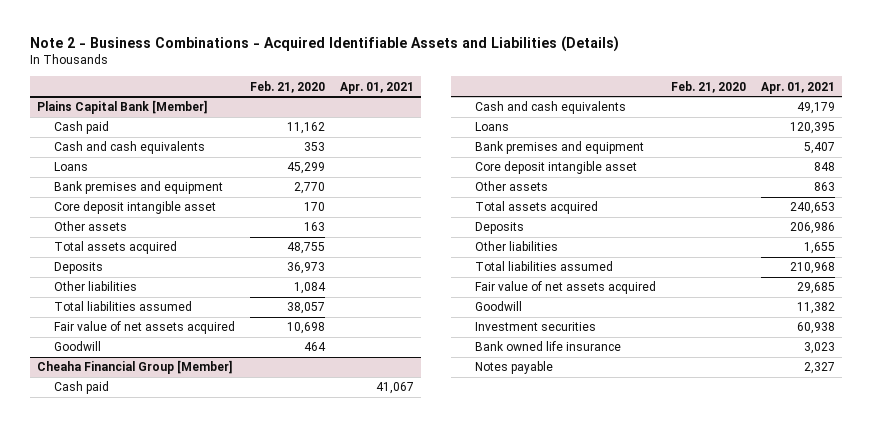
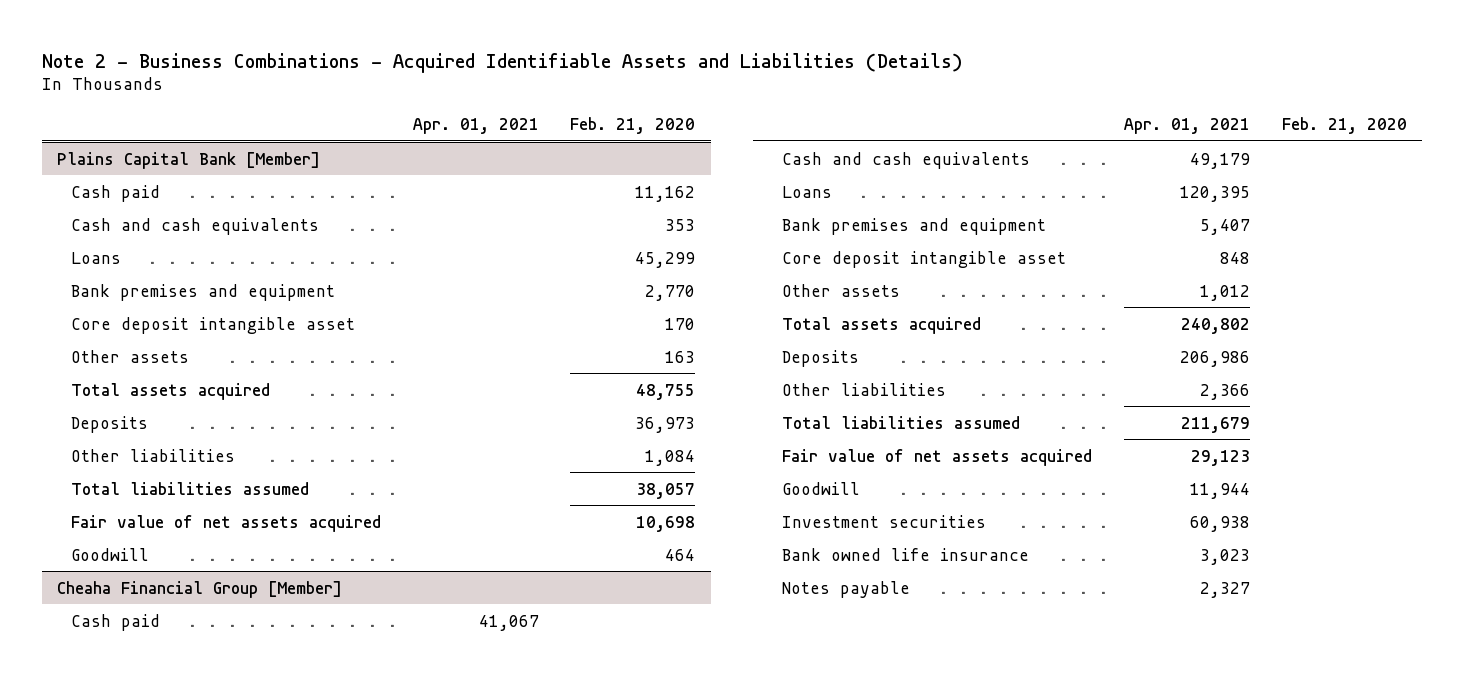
[814,182,836,192] 863 -> [1199,284,1250,301] 1,012
[790,202,836,215] 240,653 -> [1180,317,1250,334] 240,802
[804,242,836,255] 1,655 -> [1199,383,1250,400] 2,366
[790,262,836,275] 210,968 -> [1180,416,1250,433] 211,679
[797,282,836,295] 29,685 -> [1190,449,1250,466] 29,123
[797,302,836,315] 11,382 -> [1189,482,1250,499] 11,944

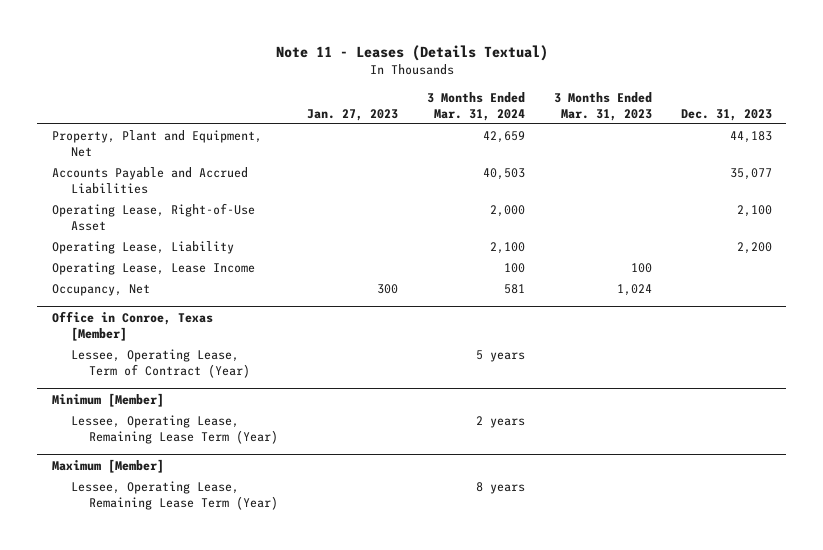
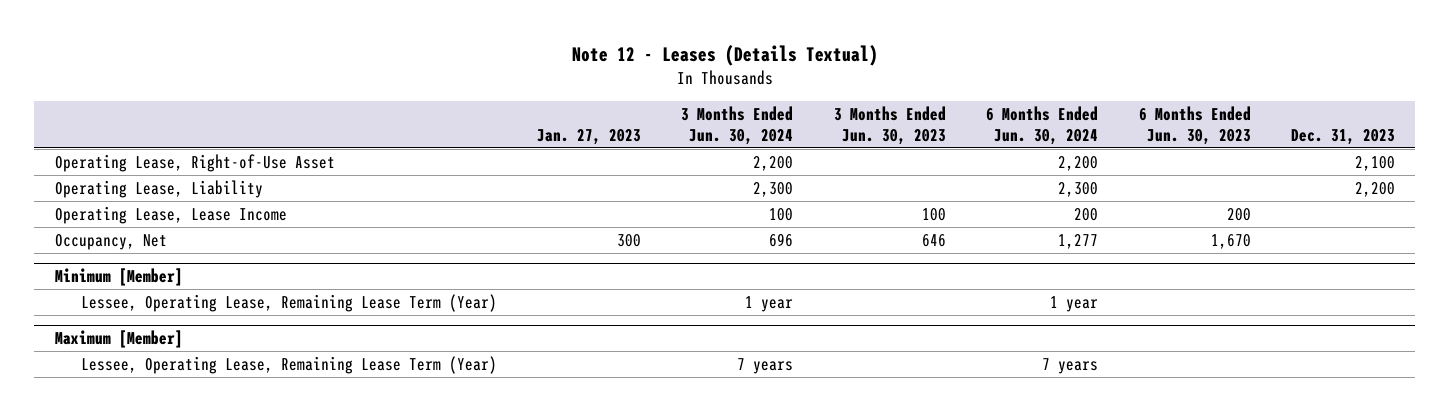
[275,44,548,61] Note 11 - Leases (Details Textual) -> [571,44,878,66] Note 12 - Leases (Details Textual)
[427,91,526,121] 3 Months Ended Mar. 31, 2024 -> none
[553,91,652,121] 3 Months Ended Mar. 31, 2023 -> none
none -> [681,105,794,145] 3 Months Ended Jun. 30, 2024
none -> [833,105,946,145] 3 Months Ended Jun. 30, 2023
none -> [986,105,1099,145] 6 Months Ended Jun. 30, 2024
none -> [1138,105,1251,145] 6 Months Ended Jun. 30, 2023
[51,130,262,157] Property, Plant and Equipment, Net -> none
[51,167,248,194] Accounts Payable and Accrued Liabilities -> none
[51,311,213,341] Office in Conroe, Texas [Member] -> none
[70,349,251,378] Lessee, Operating Lease, Term of Contract (Year) -> none

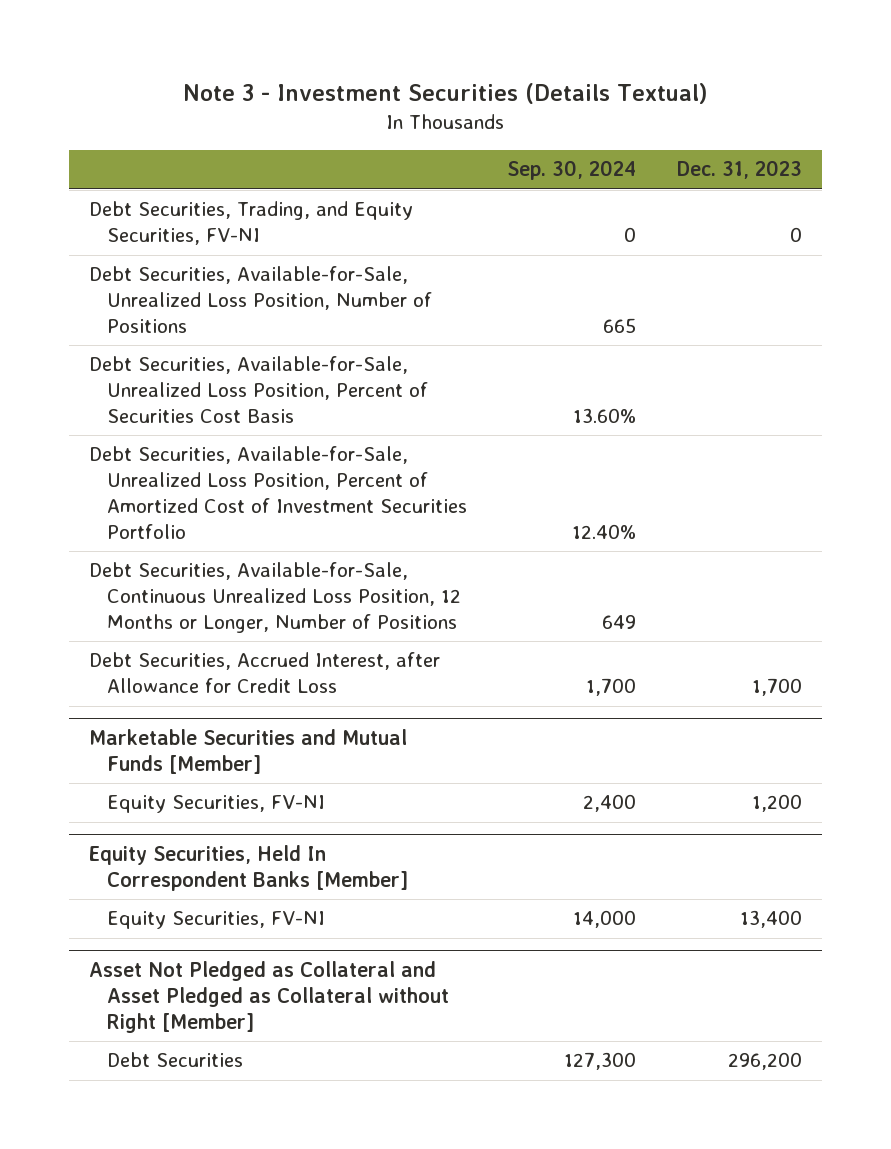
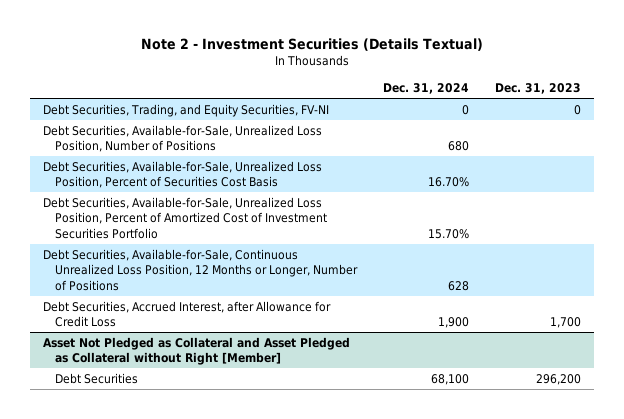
[183,83,709,105] Note 3 - Investment Securities (Details Textual) -> [141,38,484,52] Note 2 - Investment Securities (Details Textual)
[507,160,637,181] Sep. 30, 2024 -> none
none -> [383,83,470,95] Dec. 31, 2024
[89,729,408,775] Marketable Securities and Mutual Funds [Member] -> none
[106,795,325,814] Equity Securities, FV-NI -> none
[89,845,408,892] Equity Securities, Held In Correspondent Banks [Member] -> none
[106,911,325,930] Equity Securities, FV-NI -> none

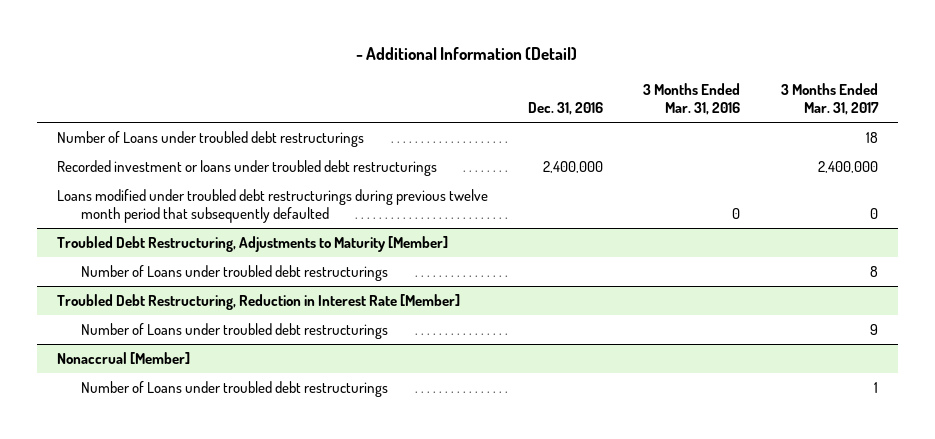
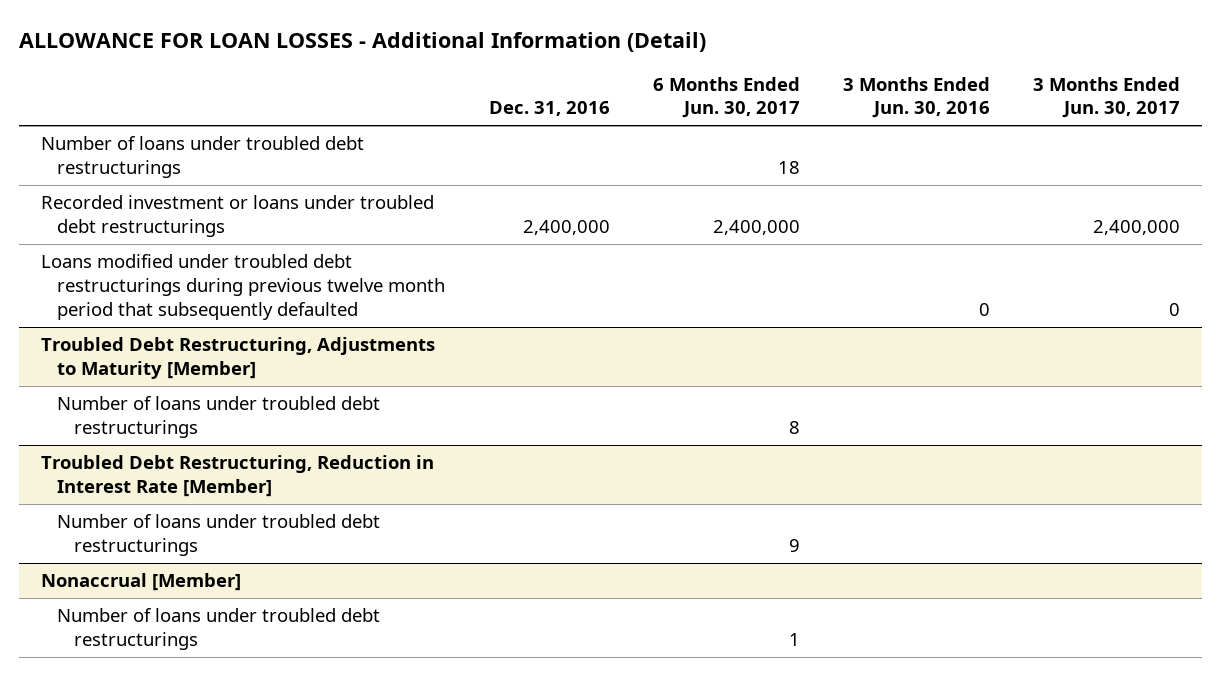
[356,47,578,61] - Additional Information (Detail) -> [18,31,706,52] ALLOWANCE FOR LOAN LOSSES - Additional Information (Detail)
[643,83,741,116] 3 Months Ended Mar. 31, 2016 -> none
[780,83,879,116] 3 Months Ended Mar. 31, 2017 -> none
none -> [652,76,800,119] 6 Months Ended Jun. 30, 2017
none -> [843,76,991,119] 3 Months Ended Jun. 30, 2016
none -> [1033,76,1181,119] 3 Months Ended Jun. 30, 2017
[57,130,365,147] Number of Loans under troubled debt restructurings -> [40,136,364,179] Number of loans under troubled debt restructurings
[80,264,388,281] Number of Loans under troubled debt restructurings -> [57,396,381,439] Number of loans under troubled debt restructurings
[80,322,388,339] Number of Loans under troubled debt restructurings -> [57,514,381,557] Number of loans under troubled debt restructurings
[80,380,388,397] Number of Loans under troubled debt restructurings -> [57,608,381,651] Number of loans under troubled debt restructurings

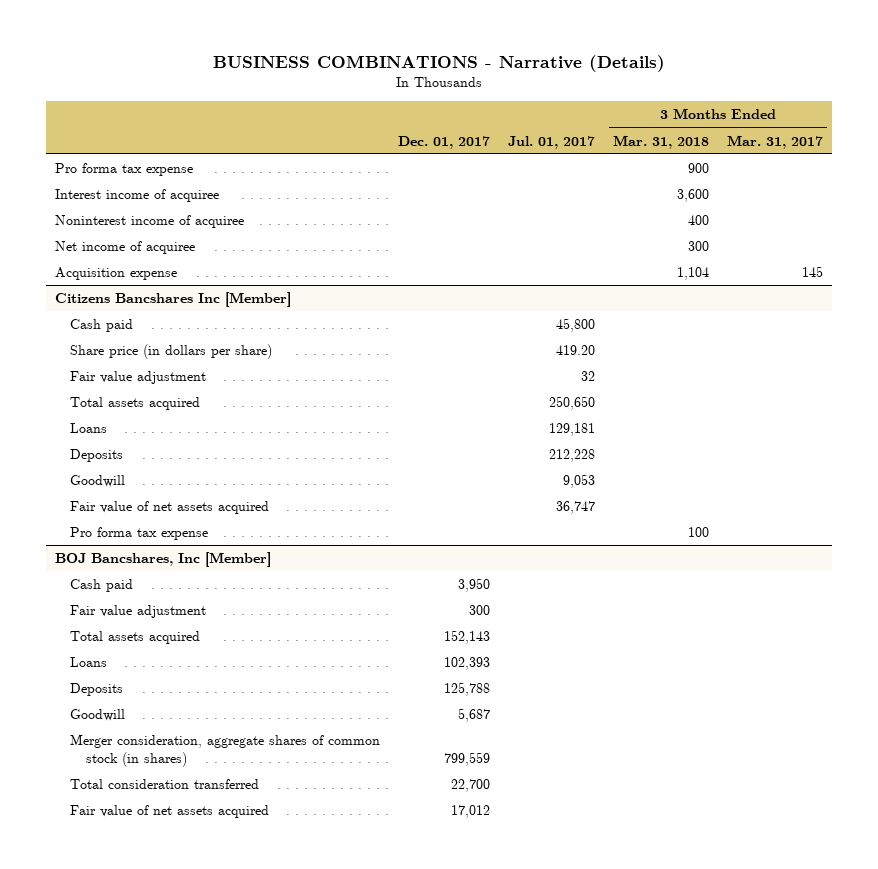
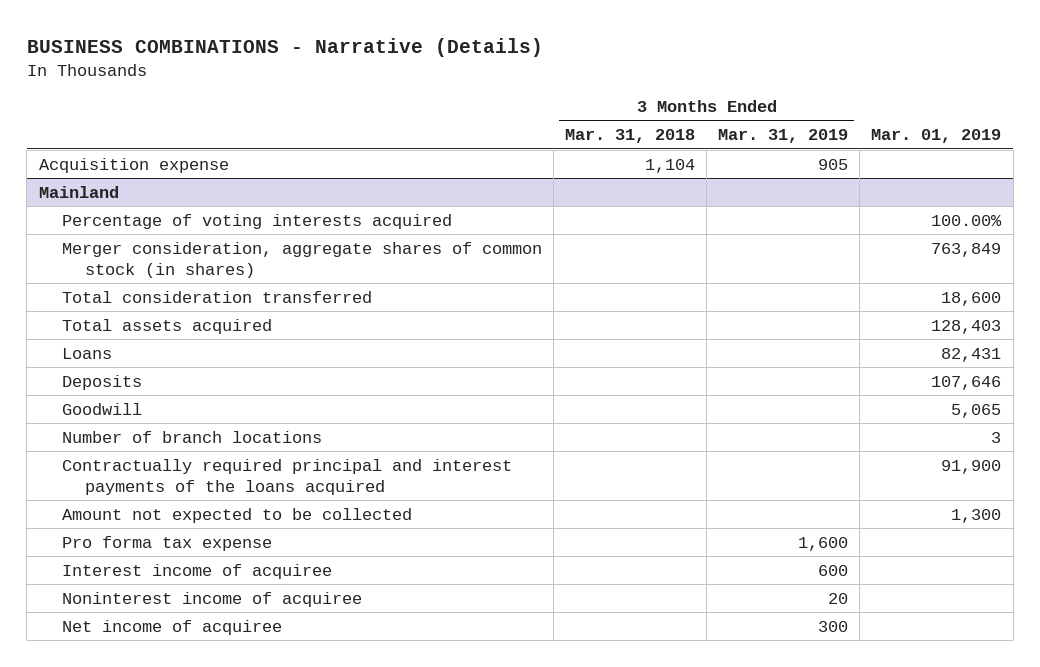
[398,135,491,149] Dec. 01, 2017 -> none
[508,135,596,149] Jul. 01, 2017 -> none
[726,134,823,149] Mar. 31, 2017 -> none
none -> [718,129,849,144] Mar. 31, 2019
none -> [871,129,1002,144] Mar. 01, 2019
[54,163,193,177] Pro forma tax expense -> none
[54,189,219,203] Interest income of acquiree -> none
[54,215,244,229] Noninterest income of acquiree -> none
[54,241,195,255] Net income of acquiree -> none
[54,292,291,308] Citizens Bancshares Inc [Member] -> none
[70,319,134,333] Cash paid -> none
[70,344,273,360] Share price (in dollars per share) -> none
[70,371,207,385] Fair value adjustment -> none
[70,397,201,411] Total assets acquired -> none
[70,423,108,434] Loans -> none
[70,449,124,463] Deposits -> none
[70,475,126,488] Goodwill -> none
[70,501,270,515] Fair value of net assets acquired -> none
[70,527,209,541] Pro forma tax expense -> none
[54,552,271,568] BOJ Bancshares, Inc [Member] -> none
[70,579,134,593] Cash paid -> none
[70,605,207,619] Fair value adjustment -> none
[70,631,201,645] Total assets acquired -> none
[70,657,108,668] Loans -> none
[70,683,124,697] Deposits -> none
[70,709,126,722] Goodwill -> none
[70,734,381,768] Merger consideration, aggregate shares of common stock (in shares) -> none
[70,779,260,790] Total consideration transferred -> none
[70,805,270,819] Fair value of net assets acquired -> none
none -> [38,185,119,198] Mainland
none -> [61,213,452,229] Percentage of voting interests acquired
none -> [61,241,542,278] Merger consideration, aggregate shares of common stock (in shares)
none -> [61,290,372,303] Total consideration transferred
none -> [61,318,272,334] Total assets acquired
none -> [61,347,112,359] Loans
none -> [61,374,142,390] Deposits
none -> [61,402,142,415] Goodwill
none -> [61,430,322,443] Number of branch locations
none -> [61,458,512,495] Contractually required principal and interest payments of the loans acquired
none -> [61,507,412,523] Amount not expected to be collected
none -> [61,535,272,551] Pro forma tax expense
none -> [61,563,332,579] Interest income of acquiree
none -> [61,591,362,607] Noninterest income of acquiree
none -> [61,619,282,635] Net income of acquiree

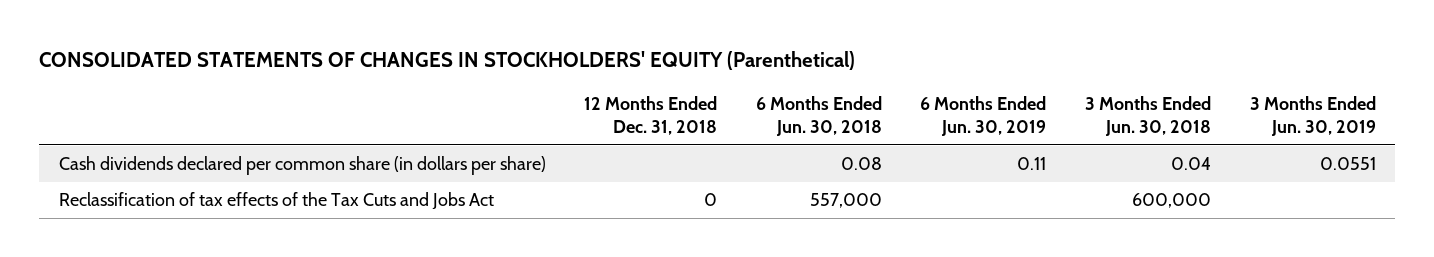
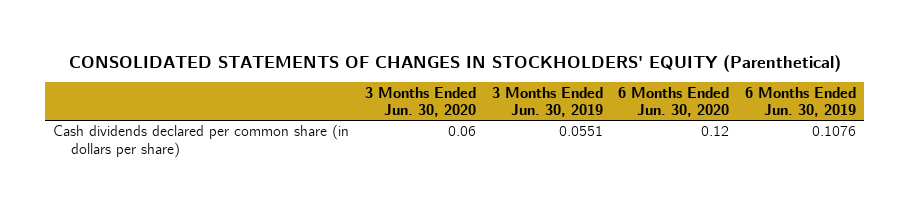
[584,95,718,135] 12 Months Ended Dec. 31, 2018 -> none
[755,95,882,136] 6 Months Ended Jun. 30, 2018 -> none
[1084,95,1211,136] 3 Months Ended Jun. 30, 2018 -> none
none -> [364,86,476,117] 3 Months Ended Jun. 30, 2020
none -> [618,86,730,117] 6 Months Ended Jun. 30, 2020
[58,192,494,211] Reclassification of tax effects of the Tax Cuts and Jobs Act -> none
[1017,157,1047,171] 0.11 -> [812,126,857,137] 0.1076

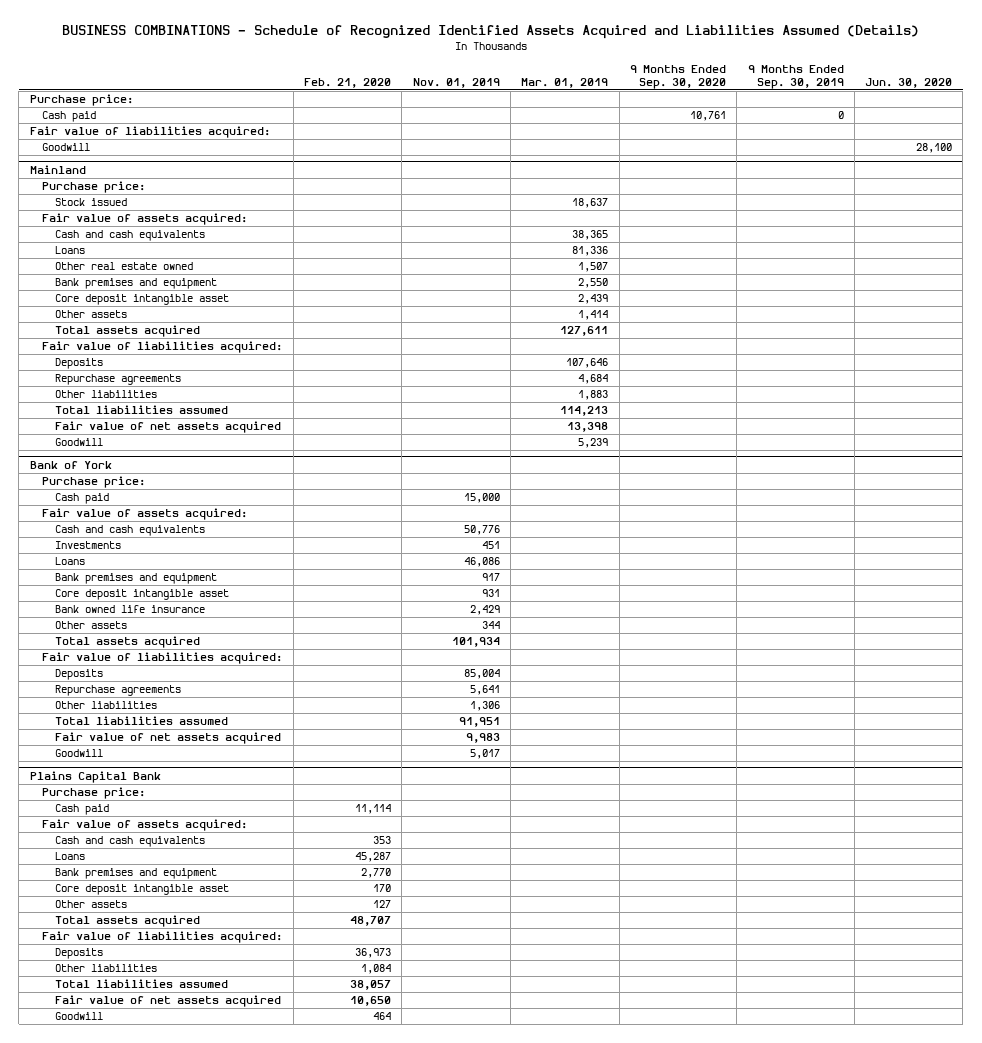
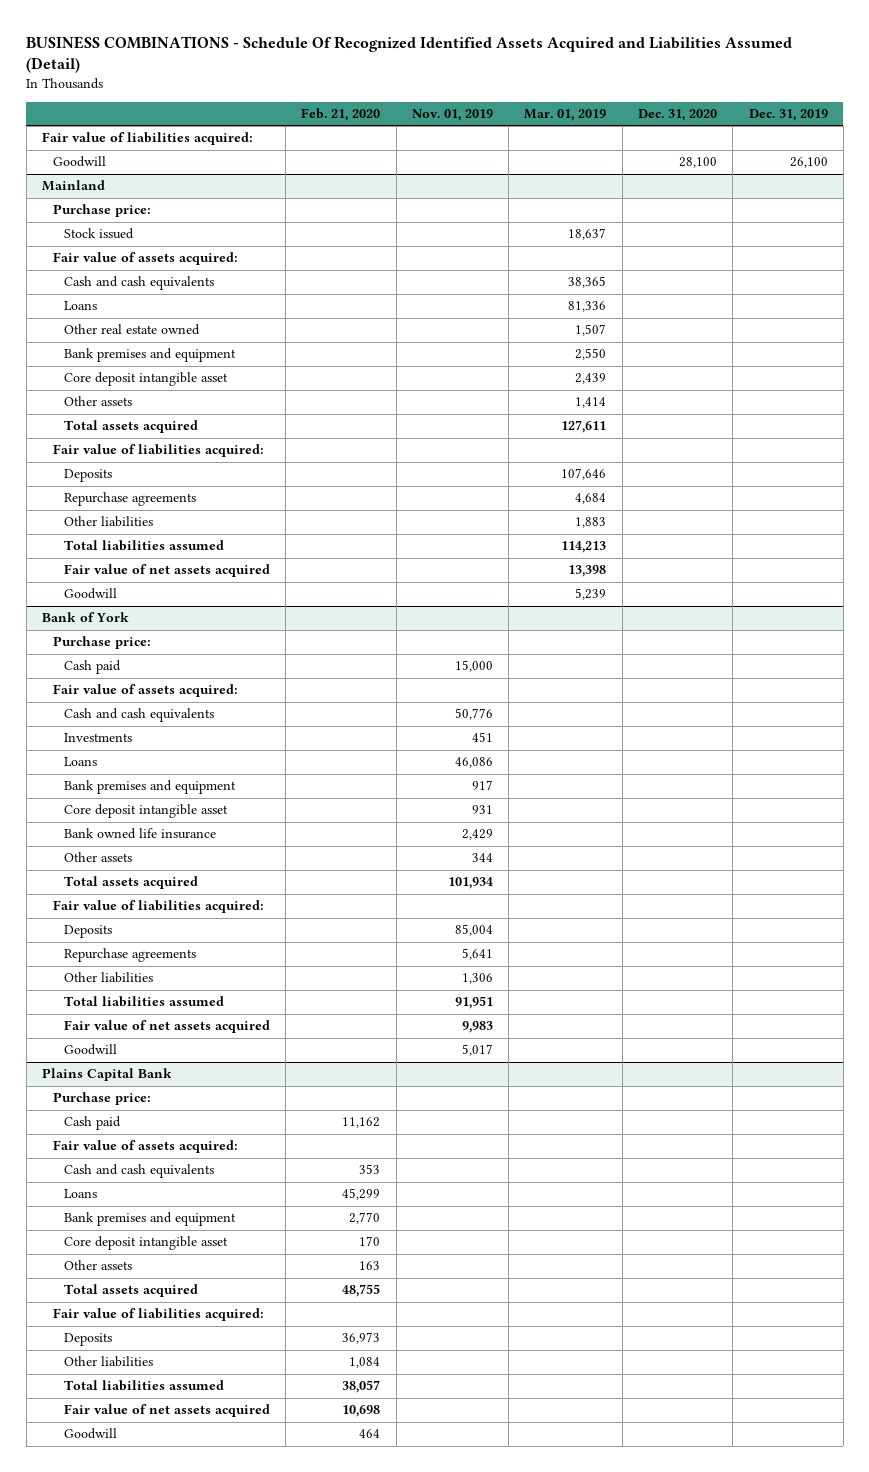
[61,25,919,40] BUSINESS COMBINATIONS - Schedule of Recognized Identified Assets Acquired and Liabilities Assumed (Details) -> [26,35,793,74] BUSINESS COMBINATIONS - Schedule Of Recognized Identified Assets Acquired and Liabilities Assumed (Detail)
[629,64,726,89] 9 Months Ended Sep. 30, 2020 -> none
[747,64,844,89] 9 Months Ended Sep. 30, 2019 -> none
[865,77,953,88] Jun. 30, 2020 -> none
none -> [638,109,718,122] Dec. 31, 2020
none -> [748,109,828,122] Dec. 31, 2019
[29,94,133,107] Purchase price: -> none
[42,111,97,123] Cash paid -> none
[355,804,392,815] 11,114 -> [342,1117,381,1129] 11,162
[355,852,392,863] 45,287 -> [342,1188,381,1201] 45,299
[373,900,392,909] 127 -> [359,1261,381,1271] 163
[350,916,392,927] 48,707 -> [342,1284,381,1298] 48,755
[350,996,392,1007] 10,650 -> [342,1405,381,1418] 10,698

